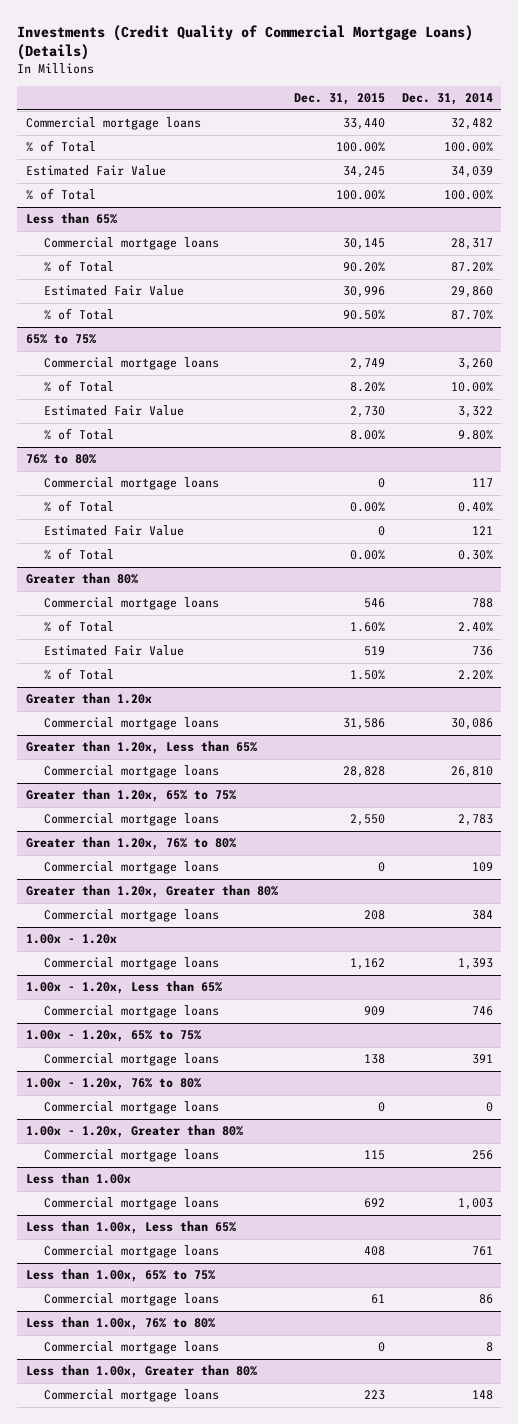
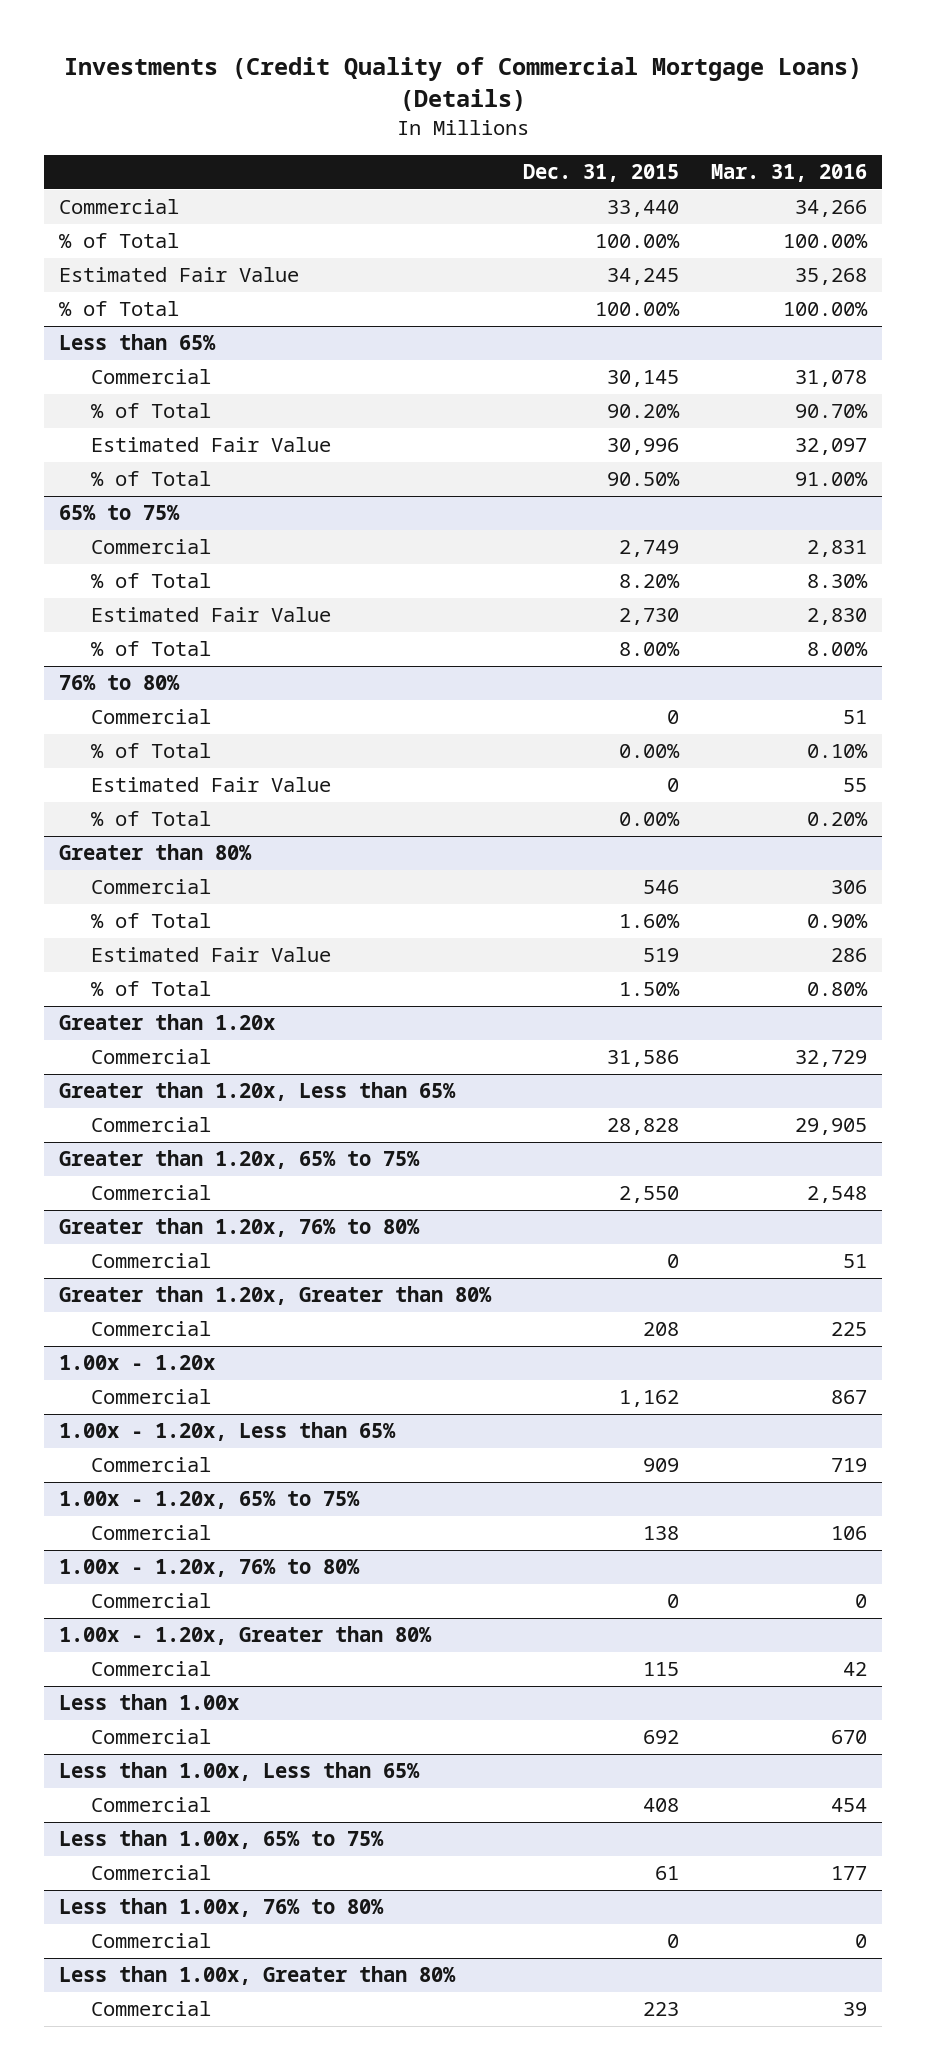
[401,93,493,106] Dec. 31, 2014 -> none
none -> [710,164,867,183] Mar. 31, 2016
[25,117,201,131] Commercial mortgage loans -> [59,199,180,215] Commercial
[43,237,219,251] Commercial mortgage loans -> [90,369,211,385] Commercial
[43,357,219,371] Commercial mortgage loans -> [90,539,211,555] Commercial
[43,477,219,491] Commercial mortgage loans -> [90,709,211,725] Commercial
[43,597,219,611] Commercial mortgage loans -> [90,879,211,895] Commercial
[43,717,219,731] Commercial mortgage loans -> [90,1049,211,1065] Commercial
[43,765,219,779] Commercial mortgage loans -> [90,1117,211,1133] Commercial
[43,813,219,827] Commercial mortgage loans -> [90,1185,211,1201] Commercial
[43,861,219,875] Commercial mortgage loans -> [90,1253,211,1269] Commercial
[43,909,219,923] Commercial mortgage loans -> [90,1321,211,1337] Commercial
[43,957,219,971] Commercial mortgage loans -> [90,1389,211,1405] Commercial
[43,1005,219,1019] Commercial mortgage loans -> [90,1457,211,1473] Commercial
[43,1053,219,1067] Commercial mortgage loans -> [90,1525,211,1541] Commercial
[43,1101,219,1115] Commercial mortgage loans -> [90,1593,211,1609] Commercial
[43,1149,219,1163] Commercial mortgage loans -> [90,1661,211,1677] Commercial
[43,1197,219,1211] Commercial mortgage loans -> [90,1729,211,1745] Commercial
[43,1245,219,1259] Commercial mortgage loans -> [90,1797,211,1813] Commercial
[43,1293,219,1307] Commercial mortgage loans -> [90,1865,211,1881] Commercial
[43,1341,219,1355] Commercial mortgage loans -> [90,1933,211,1949] Commercial
[43,1389,219,1403] Commercial mortgage loans -> [90,2001,211,2017] Commercial

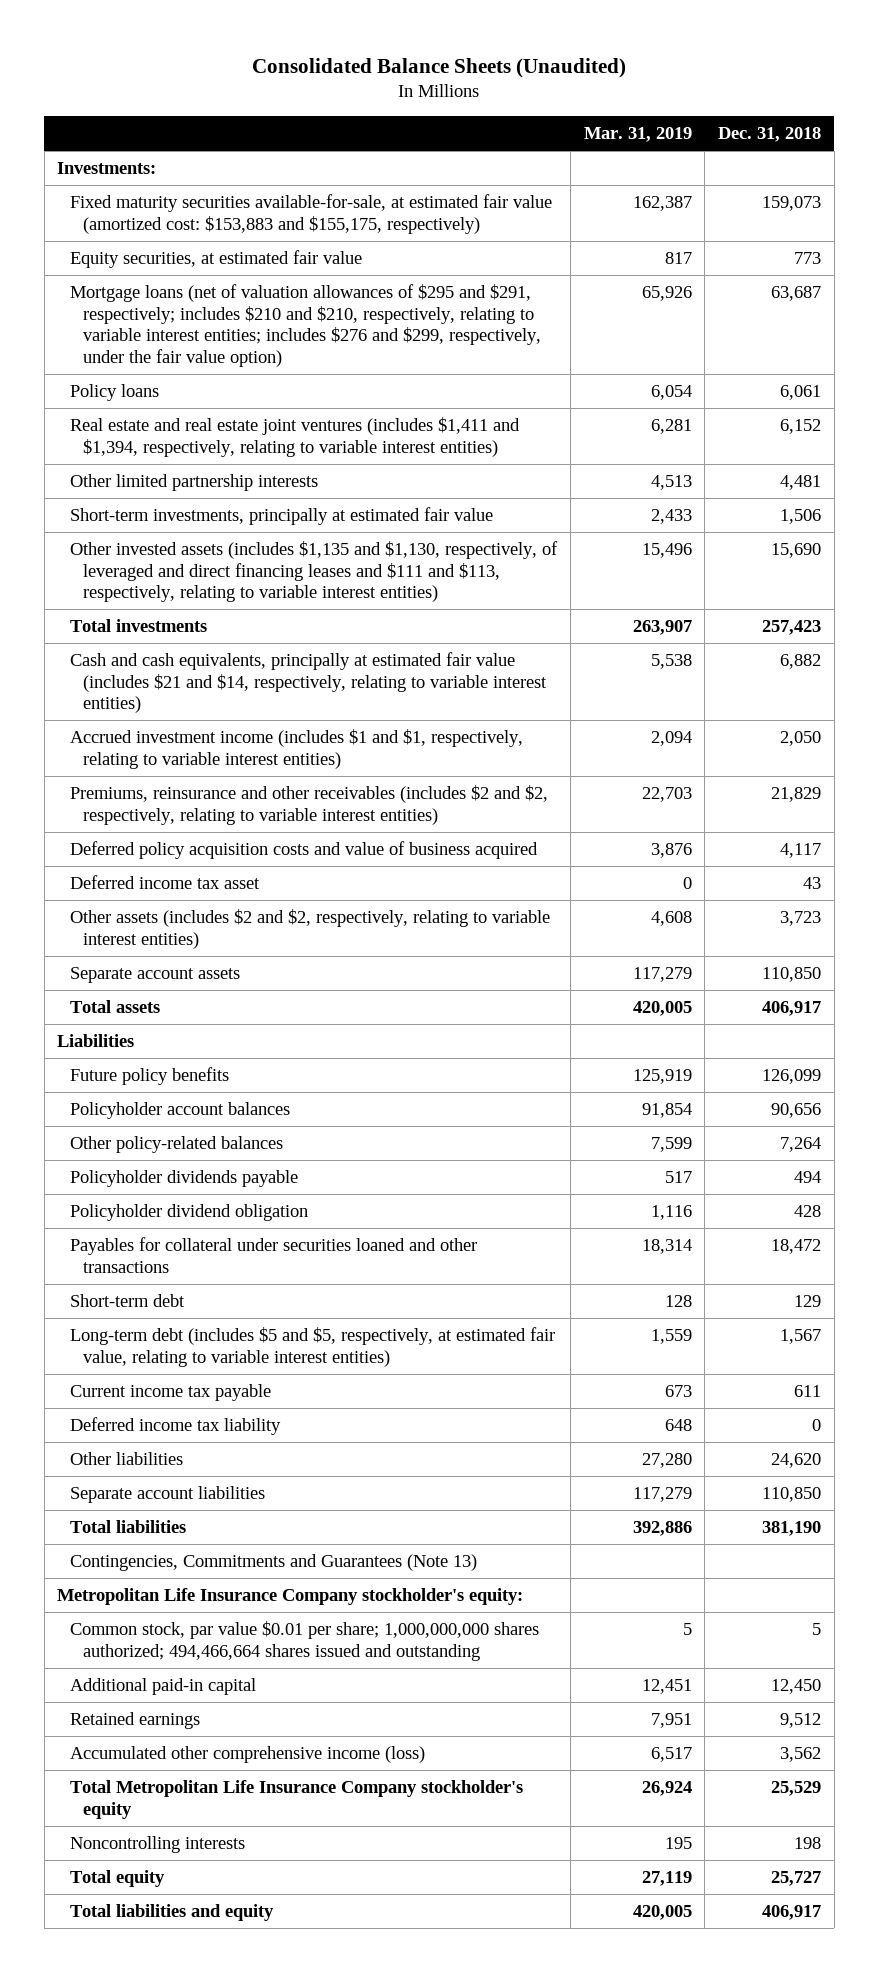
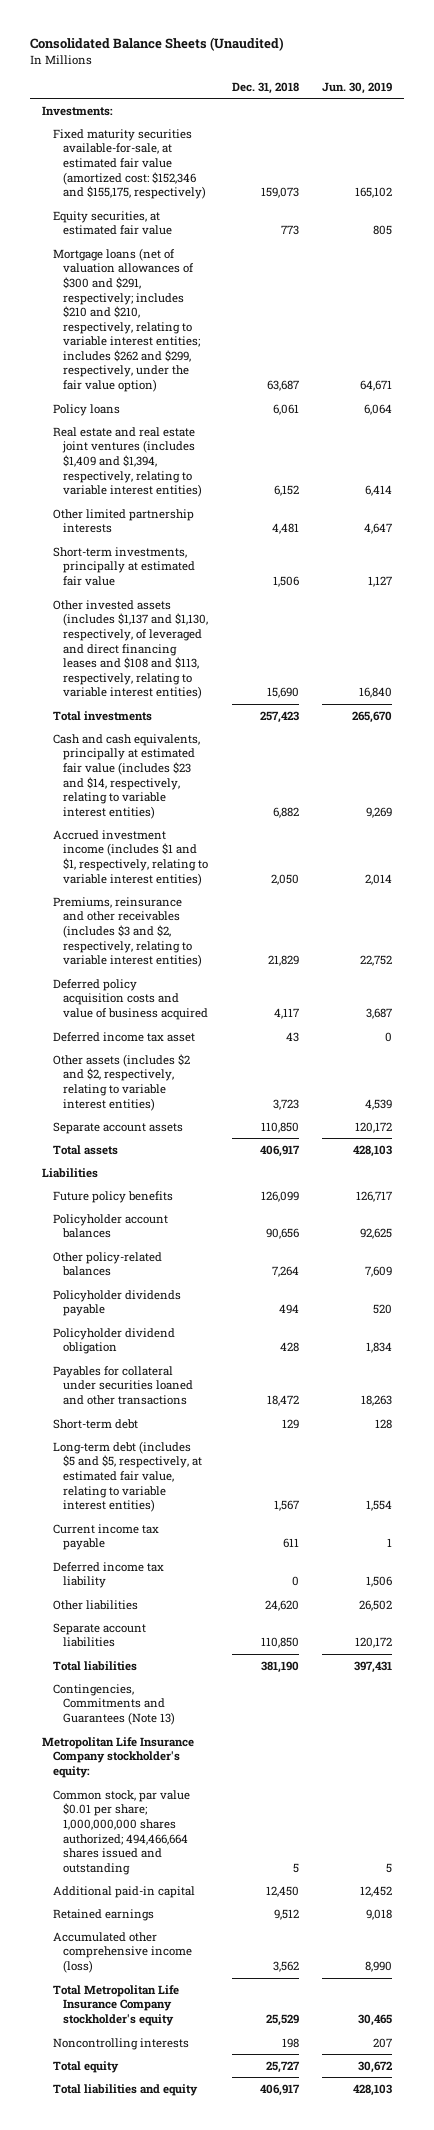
[583,126,692,142] Mar. 31, 2019 -> none
none -> [322,81,393,94] Jun. 30, 2019
[70,194,553,234] Fixed maturity securities available-for-sale, at estimated fair value (amortized cost: $153,883 and $155,175, respectively) -> [52,128,207,200] Fixed maturity securities available-for-sale, at estimated fair value (amortized cost: $152,346 and $155,175, respectively)
[70,284,542,367] Mortgage loans (net of valuation allowances of $295 and $291, respectively; includes $210 and $210, respectively, relating to variable interest entities; includes $276 and $299, respectively, under the fair value option) -> [52,247,201,393] Mortgage loans (net of valuation allowances of $300 and $291, respectively; includes $210 and $210, respectively, relating to variable interest entities; includes $262 and $299, respectively, under the fair value option)
[70,417,521,457] Real estate and real estate joint ventures (includes $1,411 and $1,394, respectively, relating to variable interest entities) -> [52,426,203,498] Real estate and real estate joint ventures (includes $1,409 and $1,394, respectively, relating to variable interest entities)
[70,541,559,603] Other invested assets (includes $1,135 and $1,130, respectively, of leveraged and direct financing leases and $111 and $113, respectively, relating to variable interest entities) -> [52,599,209,700] Other invested assets (includes $1,137 and $1,130, respectively, of leveraged and direct financing leases and $108 and $113, respectively, relating to variable interest entities)
[70,652,548,714] Cash and cash equivalents, principally at estimated fair value (includes $21 and $14, respectively, relating to variable interest entities) -> [52,733,200,819] Cash and cash equivalents, principally at estimated fair value (includes $23 and $14, respectively, relating to variable interest entities)
[70,785,549,825] Premiums, reinsurance and other receivables (includes $2 and $2, respectively, relating to variable interest entities) -> [52,896,203,968] Premiums, reinsurance and other receivables (includes $3 and $2, respectively, relating to variable interest entities)

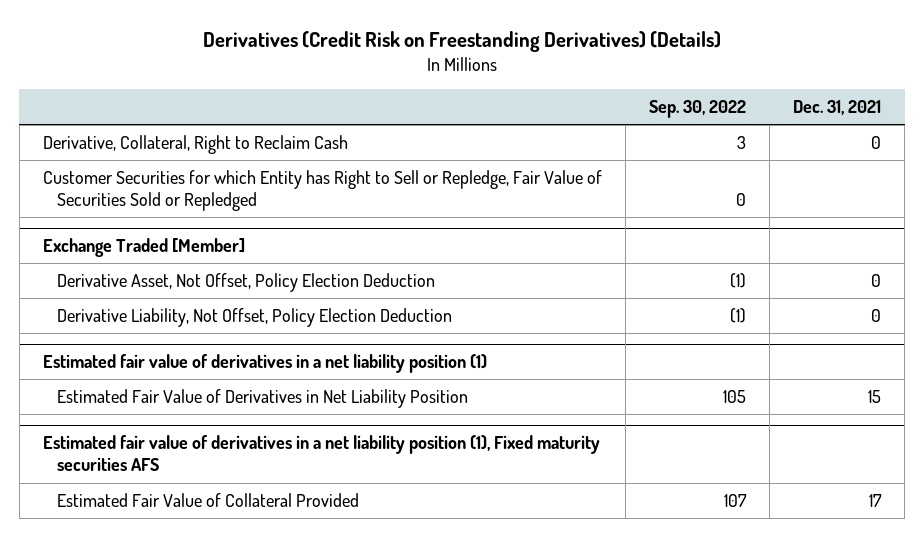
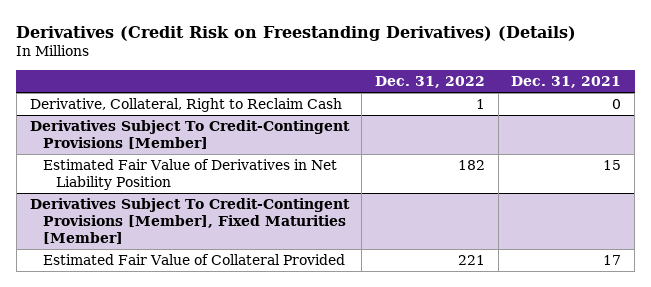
[648,100,746,119] Sep. 30, 2022 -> none
none -> [375,76,486,89] Dec. 31, 2022
[42,170,602,212] Customer Securities for which Entity has Right to Sell or Repledge, Fair Value of Securities Sold or Repledged -> none
[42,238,245,258] Exchange Traded [Member] -> none
[57,273,436,293] Derivative Asset, Not Offset, Policy Election Deduction -> none
[57,308,453,328] Derivative Liability, Not Offset, Policy Election Deduction -> none
[42,354,487,374] Estimated fair value of derivatives in a net liability position (1) -> [29,120,350,149] Derivatives Subject To Credit-Contingent Provisions [Member]
[42,435,600,472] Estimated fair value of derivatives in a net liability position (1), Fixed maturity securities AFS -> none
none -> [29,198,350,244] Derivatives Subject To Credit-Contingent Provisions [Member], Fixed Maturities [Member]

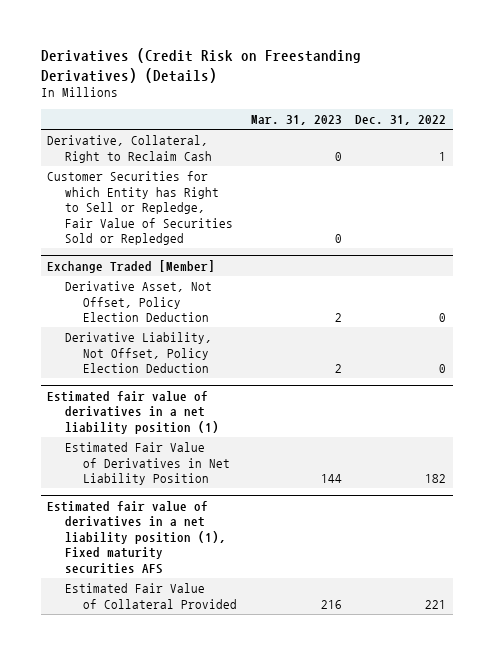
[511,76,622,89] Dec. 31, 2021 -> none
none -> [250,115,342,126] Mar. 31, 2023
none -> [47,171,234,246] Customer Securities for which Entity has Right to Sell or Repledge, Fair Value of Securities Sold or Repledged
none -> [47,259,216,273] Exchange Traded [Member]
none -> [65,281,213,323] Derivative Asset, Not Offset, Policy Election Deduction
none -> [65,332,213,374] Derivative Liability, Not Offset, Policy Election Deduction
[29,120,350,149] Derivatives Subject To Credit-Contingent Provisions [Member] -> [47,390,220,434] Estimated fair value of derivatives in a net liability position (1)
[29,198,350,244] Derivatives Subject To Credit-Contingent Provisions [Member], Fixed Maturities [Member] -> none
none -> [47,500,227,574] Estimated fair value of derivatives in a net liability position (1), Fixed maturity securities AFS

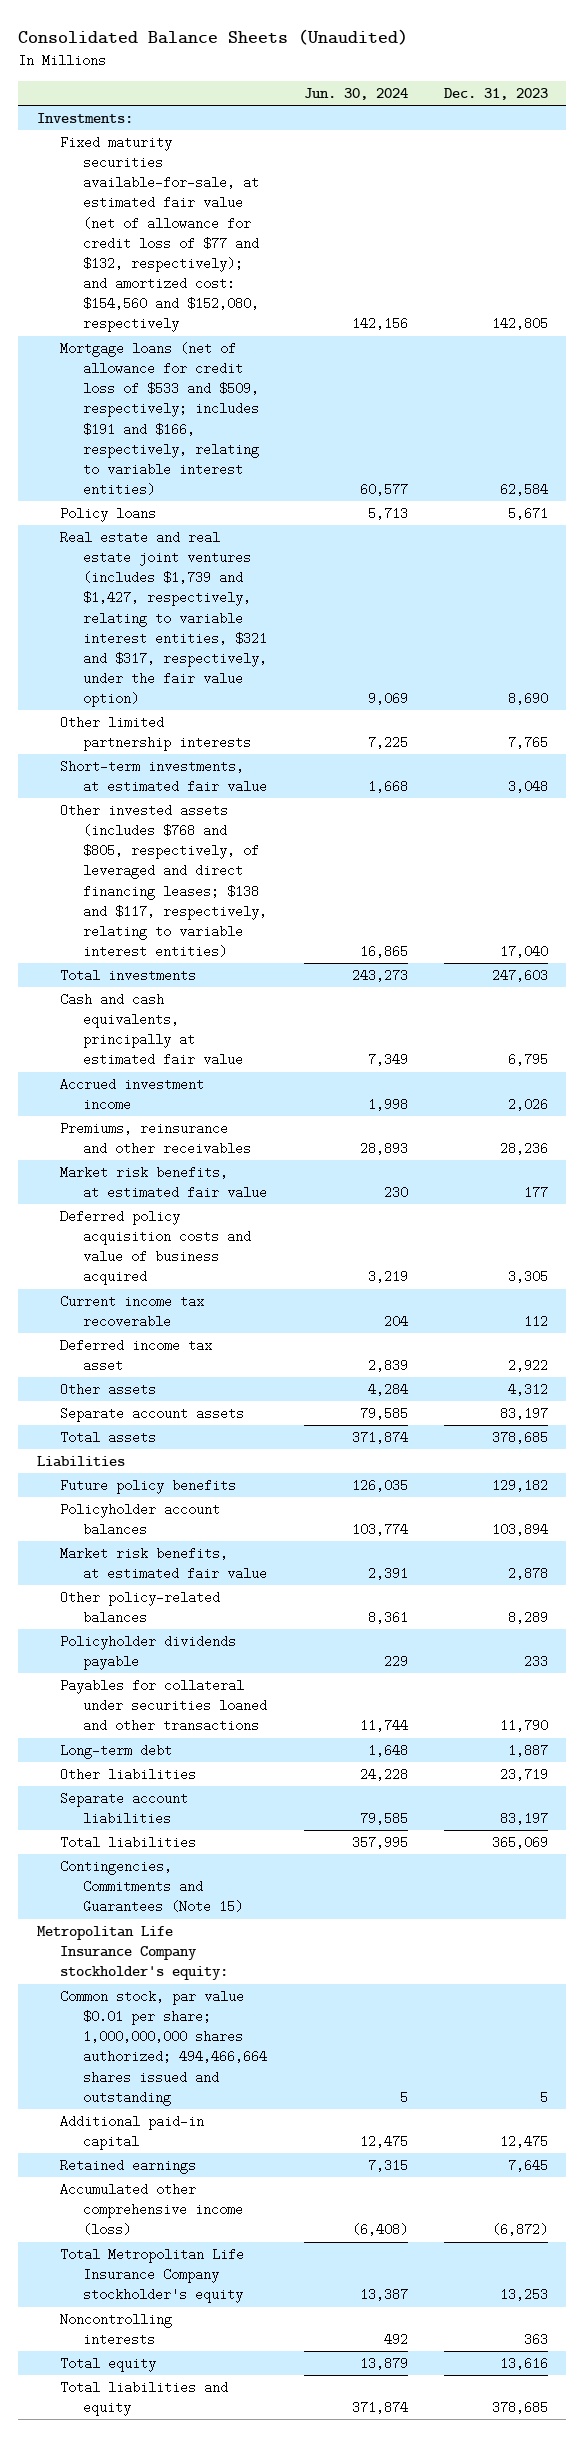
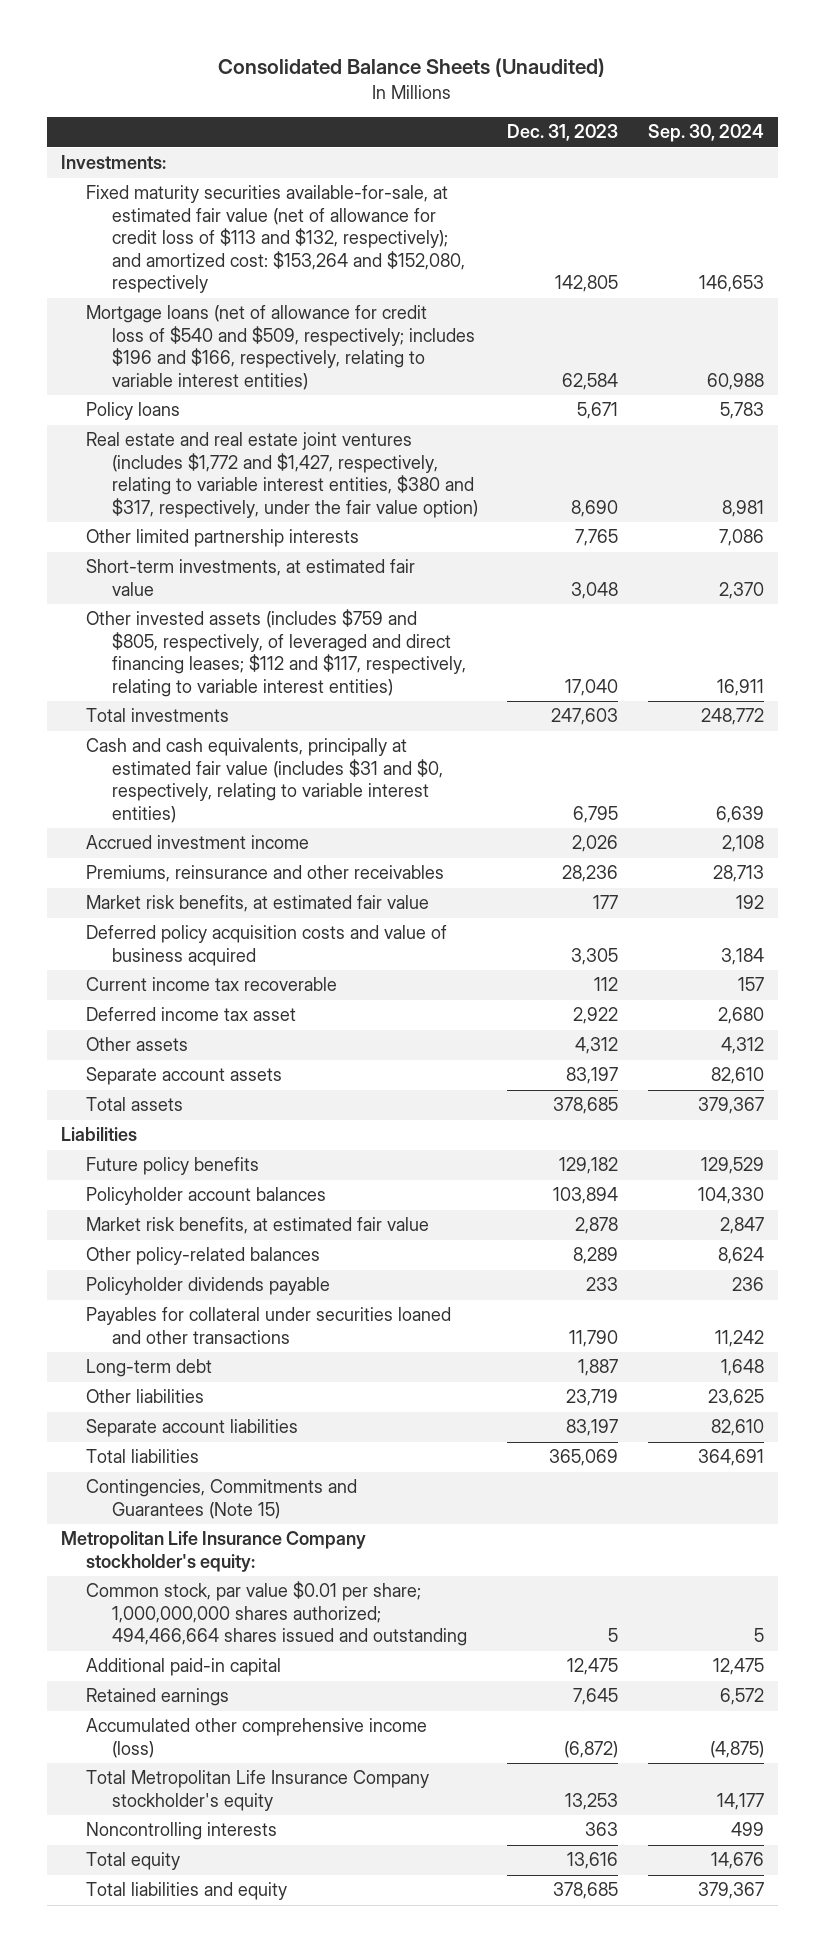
[303,87,408,100] Jun. 30, 2024 -> none
none -> [647,124,764,143] Sep. 30, 2024
[59,136,259,333] Fixed maturity securities available-for-sale, at estimated fair value (net of allowance for credit loss of $77 and $132, respectively); and amortized cost: $154,560 and $152,080, respectively -> [86,185,465,294] Fixed maturity securities available-for-sale, at estimated fair value (net of allowance for credit loss of $113 and $132, respectively); and amortized cost: $153,264 and $152,080, respectively
[59,342,259,497] Mortgage loans (net of allowance for credit loss of $533 and $509, respectively; includes $191 and $166, respectively, relating to variable interest entities) -> [86,305,475,390] Mortgage loans (net of allowance for credit loss of $540 and $509, respectively; includes $196 and $166, respectively, relating to variable interest entities)
[59,531,267,708] Real estate and real estate joint ventures (includes $1,739 and $1,427, respectively, relating to variable interest entities, $321 and $317, respectively, under the fair value option) -> [86,432,478,518] Real estate and real estate joint ventures (includes $1,772 and $1,427, respectively, relating to variable interest entities, $380 and $317, respectively, under the fair value option)
[59,804,267,959] Other invested assets (includes $768 and $805, respectively, of leveraged and direct financing leases; $138 and $117, respectively, relating to variable interest entities) -> [86,609,466,697] Other invested assets (includes $759 and $805, respectively, of leveraged and direct financing leases; $112 and $117, respectively, relating to variable interest entities)
[59,993,243,1067] Cash and cash equivalents, principally at estimated fair value -> [86,738,443,823] Cash and cash equivalents, principally at estimated fair value (includes $31 and $0, respectively, relating to variable interest entities)

